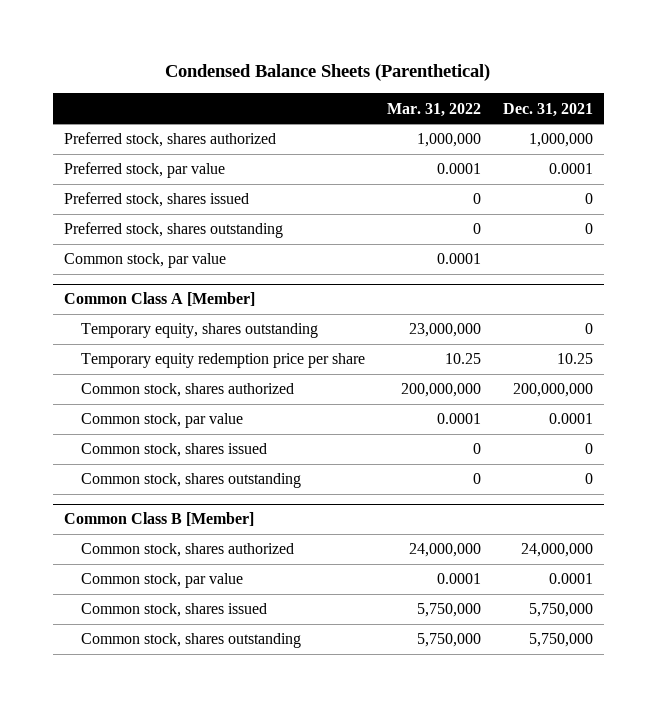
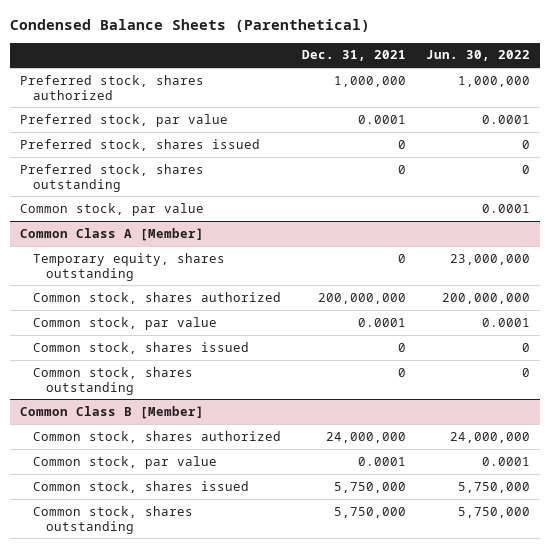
[386,102,481,117] Mar. 31, 2022 -> none
none -> [426,50,531,62] Jun. 30, 2022
[80,353,365,369] Temporary equity redemption price per share -> none

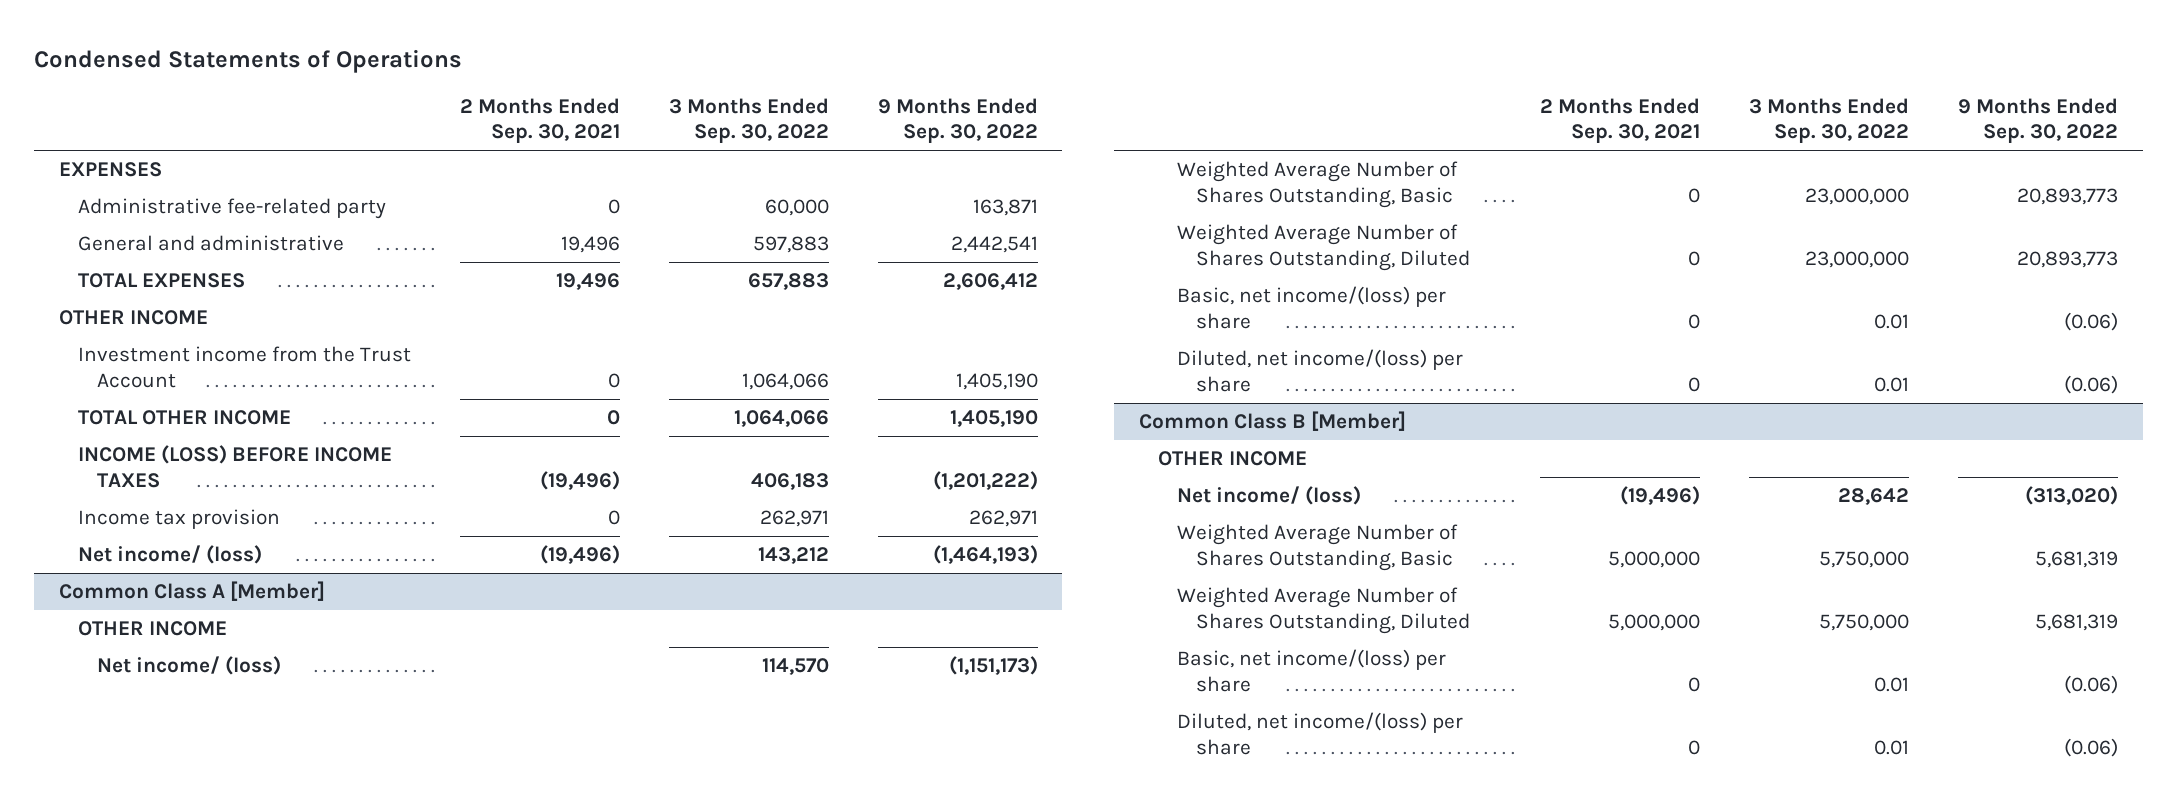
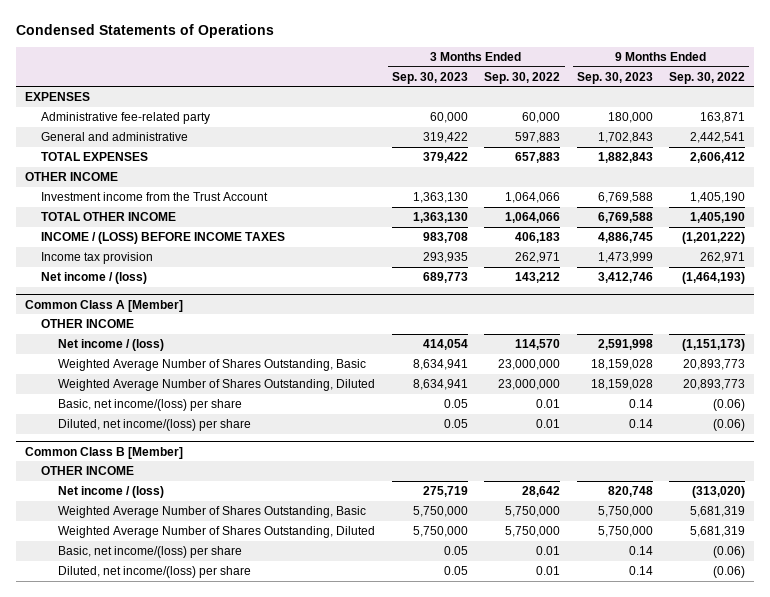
[459,97,620,144] 2 Months Ended Sep. 30, 2021 -> none
none -> [391,71,468,84] Sep. 30, 2023
none -> [576,71,653,84] Sep. 30, 2023
[77,445,392,489] INCOME (LOSS) BEFORE INCOME TAXES -> [41,231,286,244] INCOME / (LOSS) BEFORE INCOME TAXES
[77,545,262,565] Net income/ (loss) -> [41,271,148,284] Net income / (loss)
[96,656,281,676] Net income/ (loss) -> [58,338,165,351] Net income / (loss)
[1177,486,1362,506] Net income/ (loss) -> [58,485,165,498] Net income / (loss)

